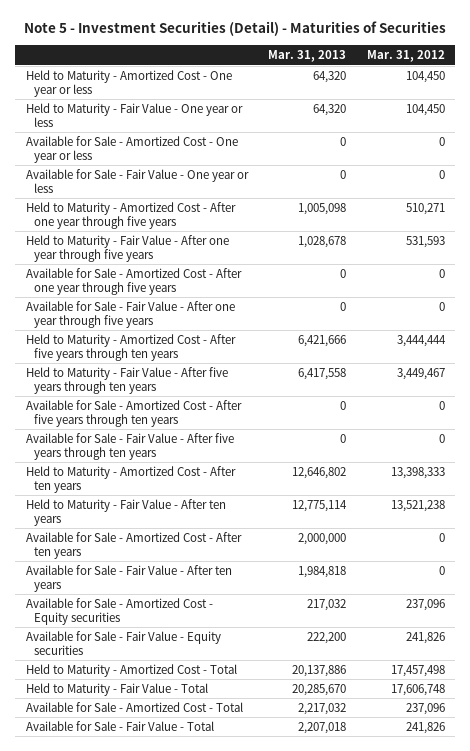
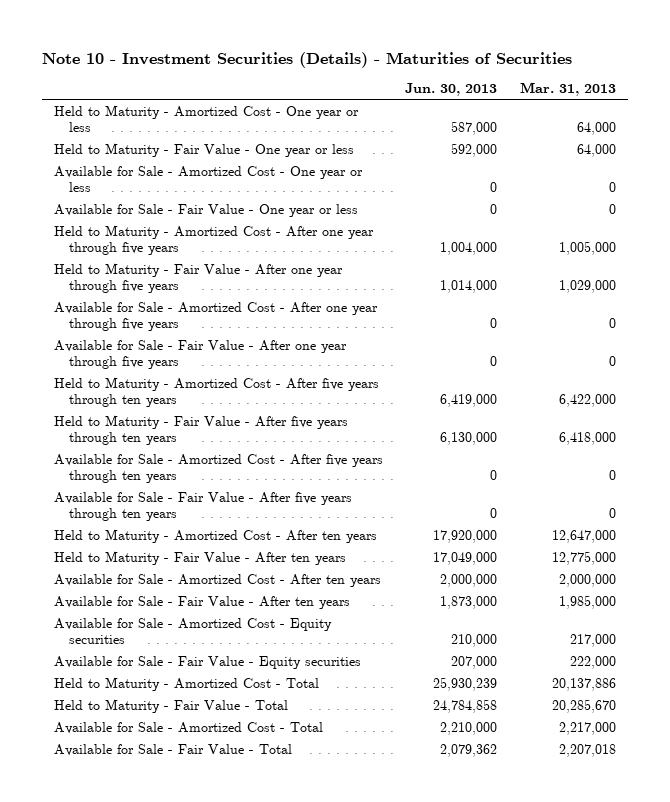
[24,21,447,37] Note 5 - Investment Securities (Detail) - Maturities of Securities -> [42,51,573,68] Note 10 - Investment Securities (Details) - Maturities of Securities
[366,50,445,63] Mar. 31, 2012 -> none
none -> [405,83,498,97] Jun. 30, 2013
[313,70,347,83] 64,320 -> [577,122,617,136] 64,000
[313,103,347,116] 64,320 -> [577,143,617,157] 64,000
[298,202,347,215] 1,005,098 -> [559,241,617,256] 1,005,000
[298,235,347,248] 1,028,678 -> [559,280,617,294] 1,029,000
[298,334,347,347] 6,421,666 -> [559,394,617,408] 6,422,000
[298,367,347,380] 6,417,558 -> [559,432,617,446] 6,418,000
[292,466,347,479] 12,646,802 -> [552,529,617,543] 12,647,000
[292,499,348,512] 12,775,114 -> [552,550,617,565] 12,775,000
[298,565,347,578] 1,984,818 -> [559,594,617,609] 1,985,000
[307,598,347,611] 217,032 -> [570,634,617,648] 217,000
[307,631,347,644] 222,200 -> [570,655,617,669] 222,000
[298,702,347,715] 2,217,032 -> [559,721,617,735] 2,217,000

